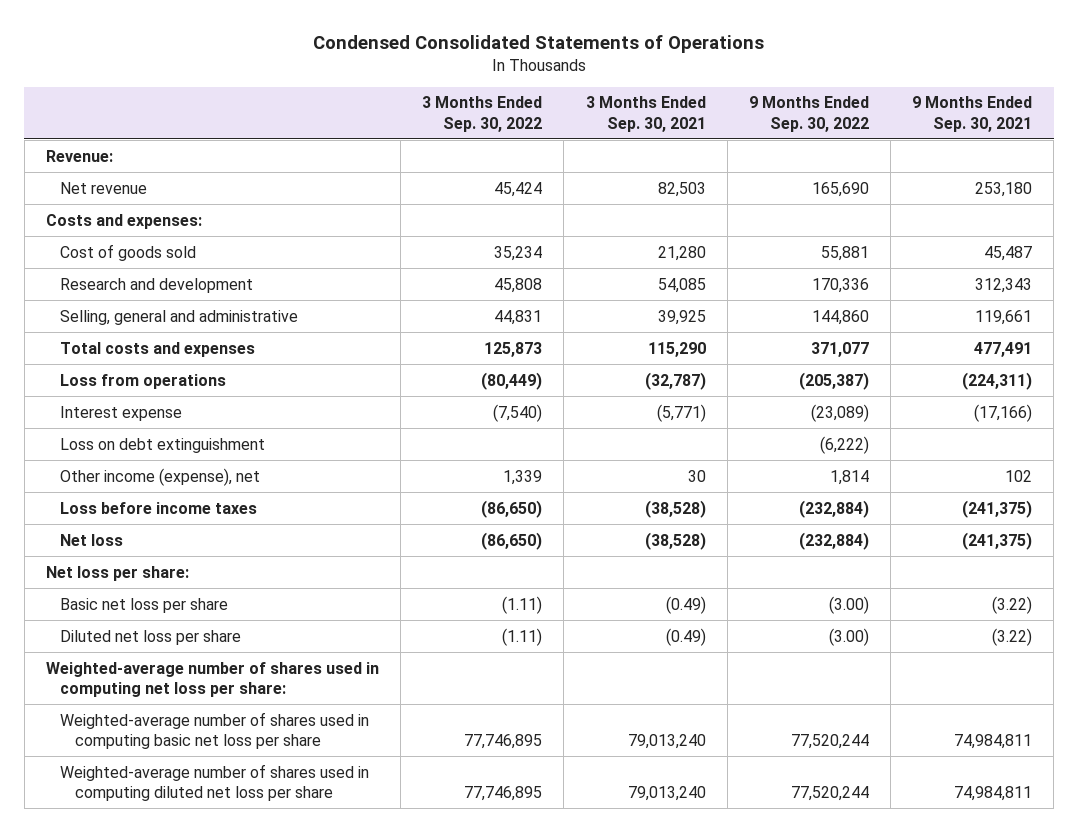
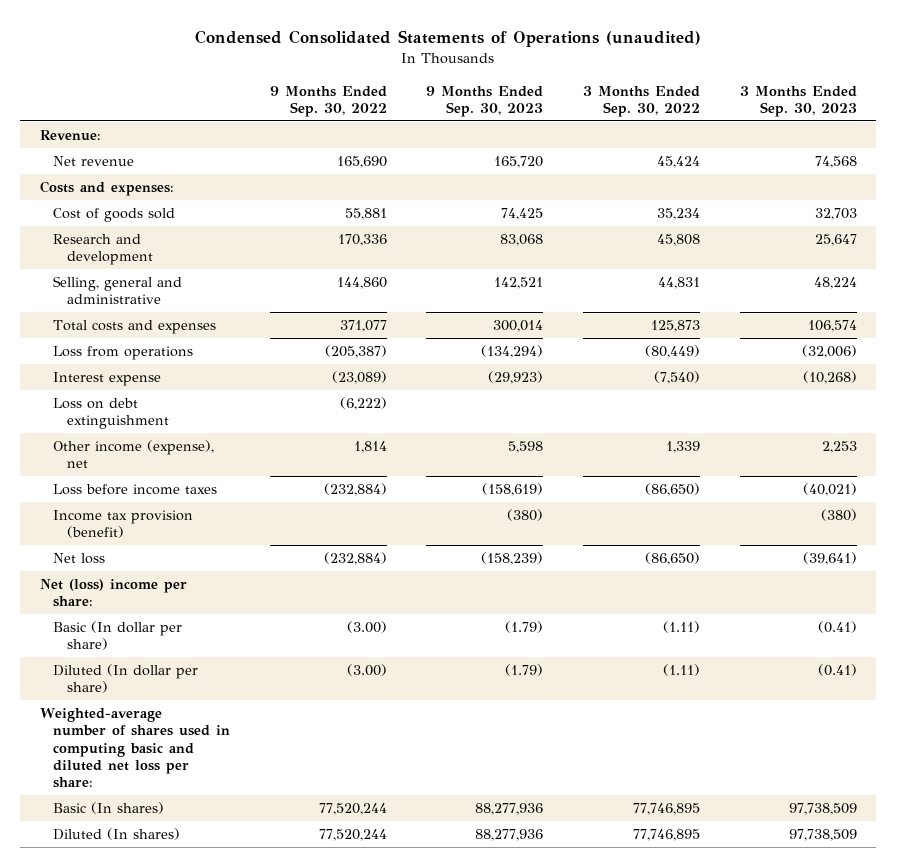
[313,34,765,53] Condensed Consolidated Statements of Operations -> [195,29,702,47] Condensed Consolidated Statements of Operations (unaudited)
[585,96,706,132] 3 Months Ended Sep. 30, 2021 -> none
[912,96,1033,132] 9 Months Ended Sep. 30, 2021 -> none
none -> [426,85,544,117] 9 Months Ended Sep. 30, 2023
none -> [739,85,857,117] 3 Months Ended Sep. 30, 2023
none -> [53,510,194,539] Income tax provision (benefit)
[45,565,189,581] Net loss per share: -> [39,579,187,608] Net (loss) income per share:
[60,597,229,613] Basic net loss per share -> [53,621,183,651] Basic (In dollar per share)
[60,629,242,645] Diluted net loss per share -> [53,664,199,694] Diluted (In dollar per share)
[45,661,379,697] Weighted-average number of shares used in computing net loss per share: -> [39,708,231,789] Weighted-average number of shares used in computing basic and diluted net loss per share:
[60,711,370,749] Weighted-average number of shares used in computing basic net loss per share -> [53,802,165,815] Basic (In shares)
[60,763,370,801] Weighted-average number of shares used in computing diluted net loss per share -> [53,828,181,841] Diluted (In shares)

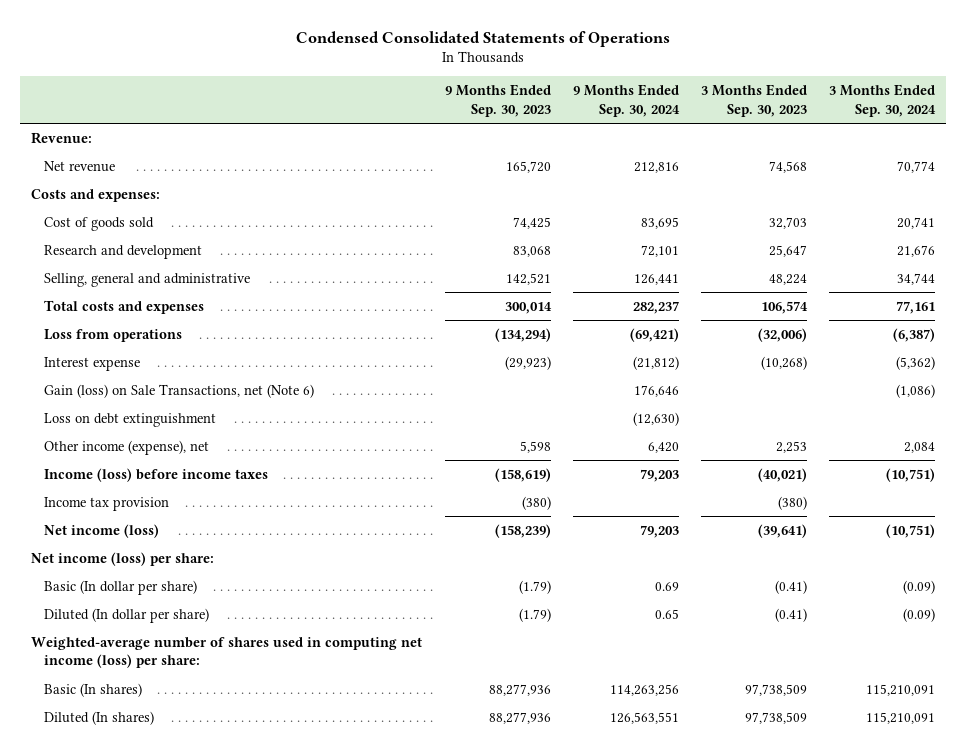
[195,29,702,47] Condensed Consolidated Statements of Operations (unaudited) -> [296,30,671,47] Condensed Consolidated Statements of Operations
[269,85,387,117] 9 Months Ended Sep. 30, 2022 -> none
[583,85,701,117] 3 Months Ended Sep. 30, 2022 -> none
none -> [572,84,680,117] 9 Months Ended Sep. 30, 2024
none -> [829,84,937,117] 3 Months Ended Sep. 30, 2024
none -> [44,383,315,398] Gain (loss) on Sale Transactions, net (Note 6)
[53,484,218,496] Loss before income taxes -> [44,467,269,482] Income (loss) before income taxes
[53,510,194,539] Income tax provision (benefit) -> [44,496,170,511] Income tax provision
[53,553,106,565] Net loss -> [44,523,160,538] Net income (loss)
[39,579,187,608] Net (loss) income per share: -> [31,551,215,566] Net income (loss) per share:
[39,708,231,789] Weighted-average number of shares used in computing basic and diluted net loss per share: -> [31,636,423,669] Weighted-average number of shares used in computing net income (loss) per share:

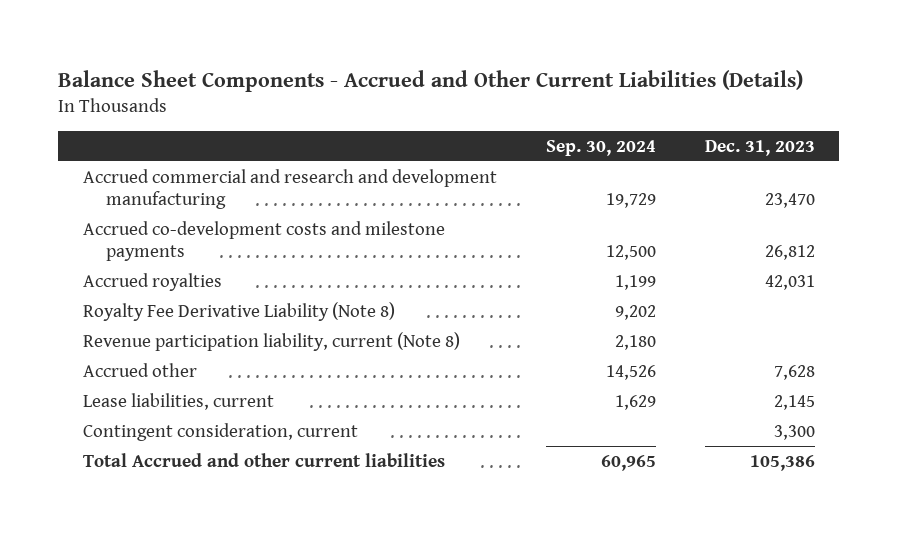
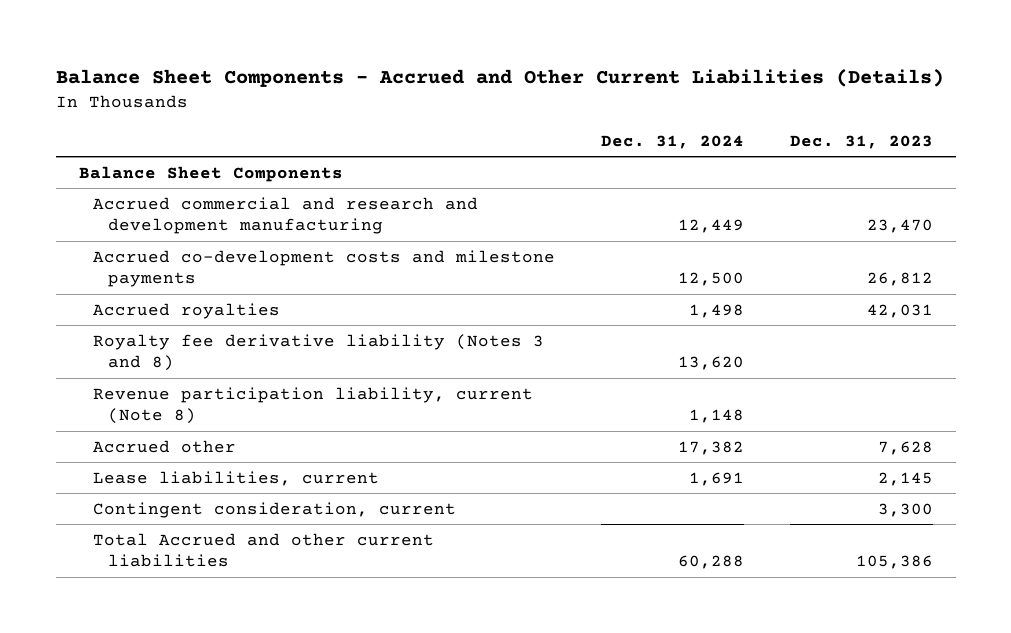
[545,139,656,156] Sep. 30, 2024 -> none
none -> [601,134,745,149] Dec. 31, 2024
none -> [78,165,343,182] Balance Sheet Components
[82,301,395,321] Royalty Fee Derivative Liability (Note 8) -> [93,333,545,372] Royalty fee derivative liability (Notes 3 and 8)

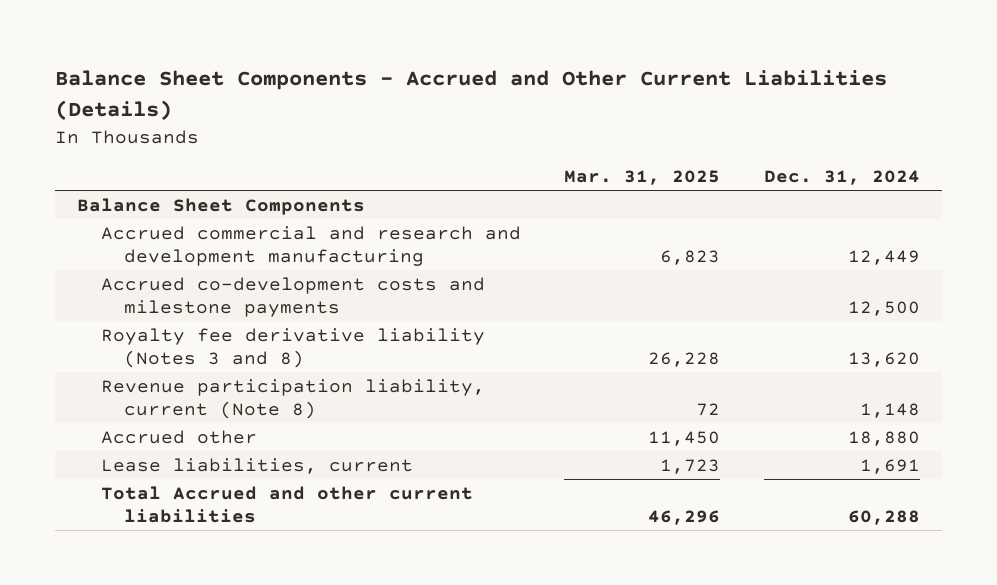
[789,134,933,149] Dec. 31, 2023 -> none
none -> [564,169,721,185] Mar. 31, 2025
[93,302,281,319] Accrued royalties -> none
[678,440,745,455] 17,382 -> [847,430,920,446] 18,880
[93,501,457,518] Contingent consideration, current -> none

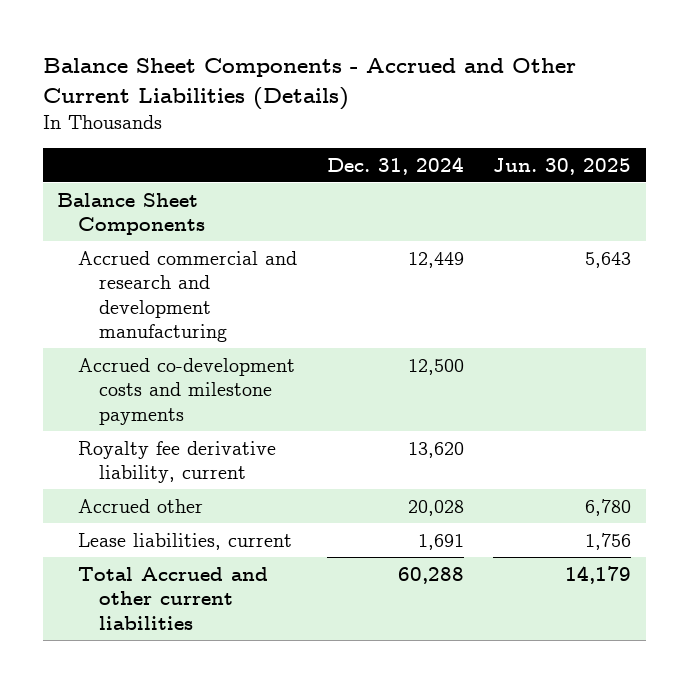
[564,169,721,185] Mar. 31, 2025 -> none
none -> [493,157,632,175] Jun. 30, 2025
[100,378,485,420] Revenue participation liability, current (Note 8) -> none
[100,327,485,369] Royalty fee derivative liability (Notes 3 and 8) -> [78,440,277,484] Royalty fee derivative liability, current
[847,430,920,446] 18,880 -> [407,499,464,516] 20,028

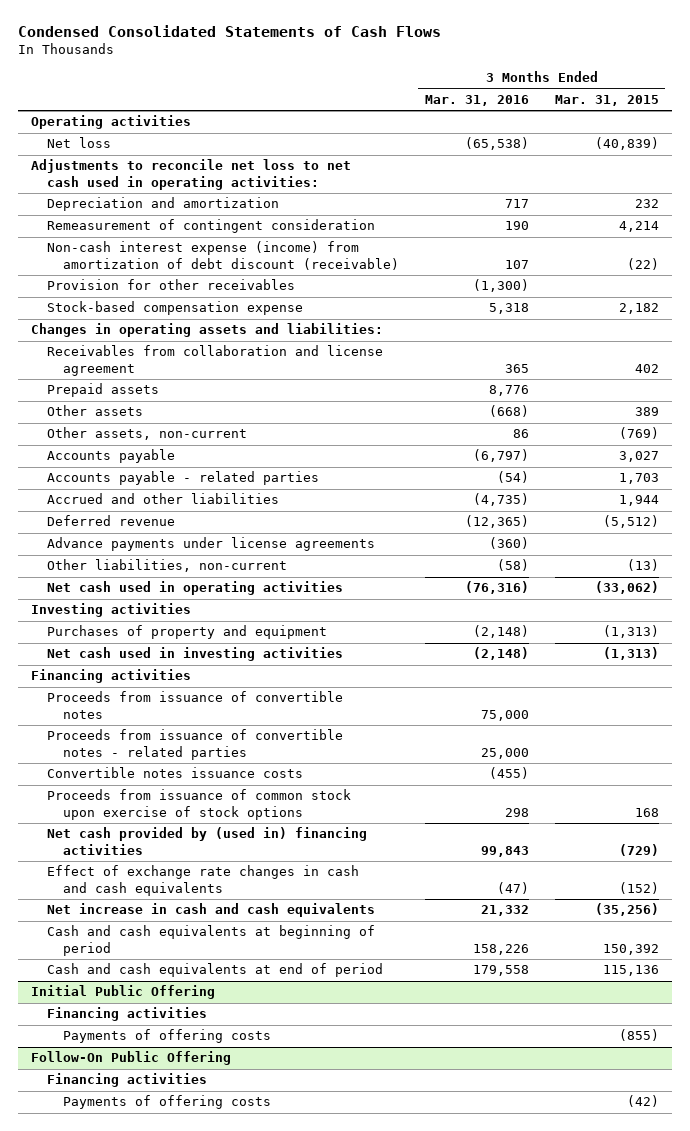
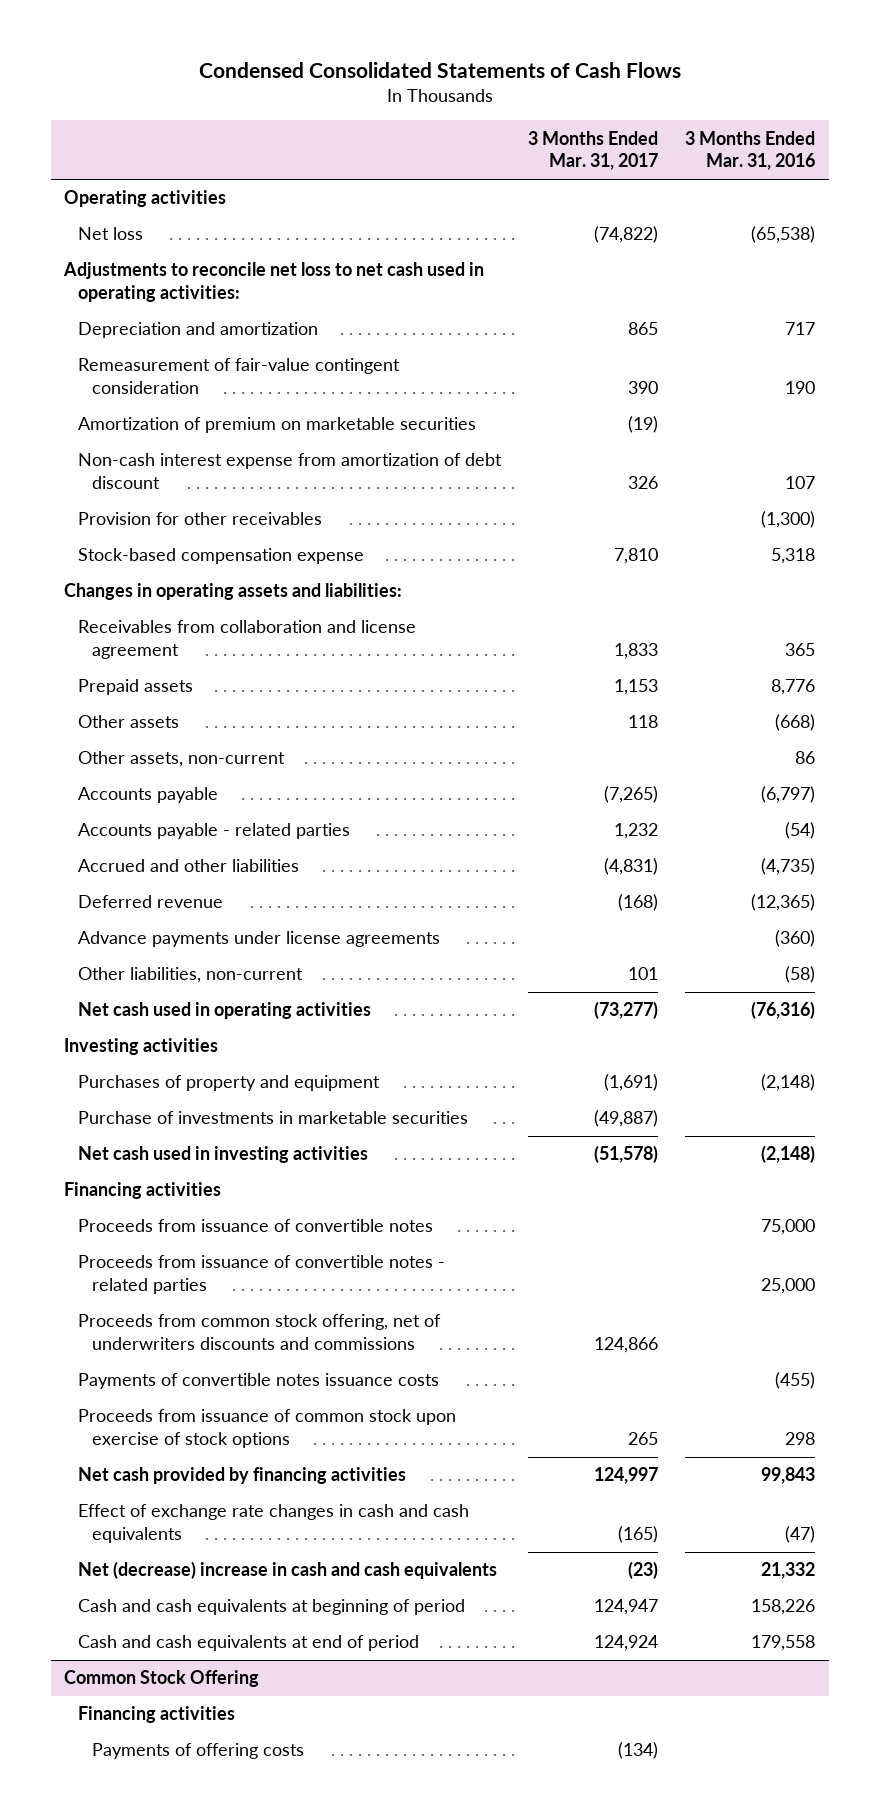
[554,94,659,106] Mar. 31, 2015 -> none
none -> [528,130,659,171] 3 Months Ended Mar. 31, 2017
[46,219,375,234] Remeasurement of contingent consideration -> [78,358,401,395] Remeasurement of fair-value contingent consideration
none -> [78,417,477,434] Amortization of premium on marketable securities
[46,241,400,270] Non-cash interest expense (income) from amortization of debt discount (receivable) -> [78,453,503,490] Non-cash interest expense from amortization of debt discount
none -> [78,1111,469,1125] Purchase of investments in marketable securities
none -> [78,1314,442,1351] Proceeds from common stock offering, net of underwriters discounts and commissions
[46,767,303,779] Convertible notes issuance costs -> [78,1373,440,1390] Payments of convertible notes issuance costs
[46,827,367,855] Net cash provided by (used in) financing activities -> [78,1467,407,1485] Net cash provided by financing activities
[46,903,375,918] Net increase in cash and cash equivalents -> [78,1561,498,1580] Net (decrease) increase in cash and cash equivalents
[30,985,215,1000] Initial Public Offering -> none
[46,1007,207,1022] Financing activities -> none
[63,1029,272,1044] Payments of offering costs -> none
[30,1051,231,1066] Follow-On Public Offering -> none
none -> [64,1670,260,1688] Common Stock Offering

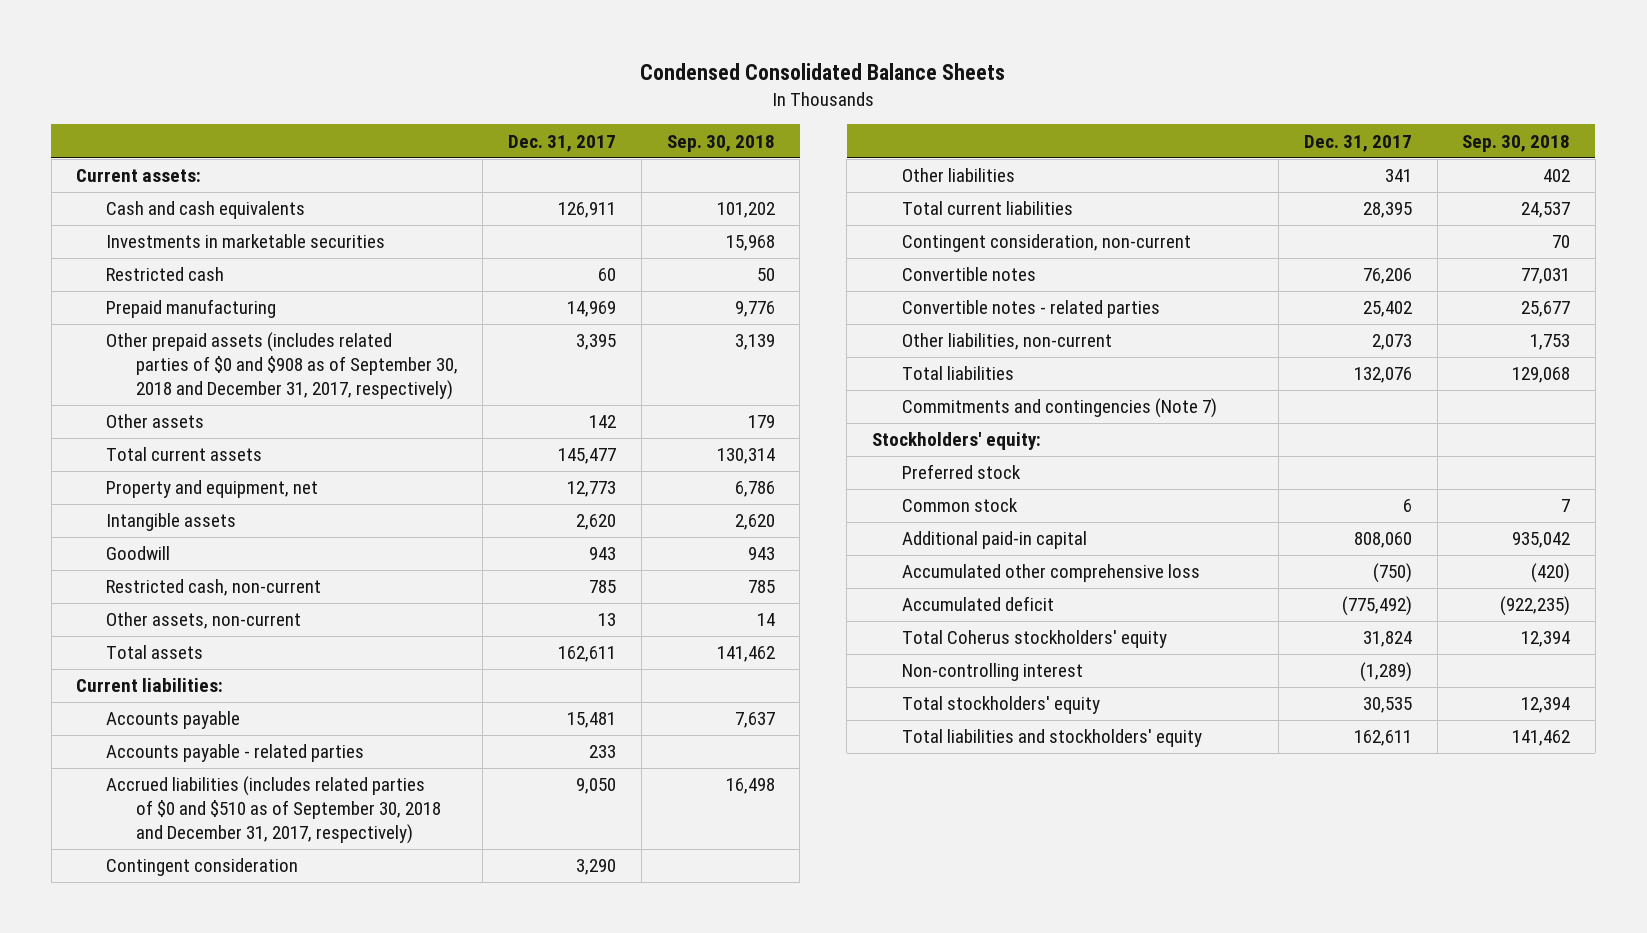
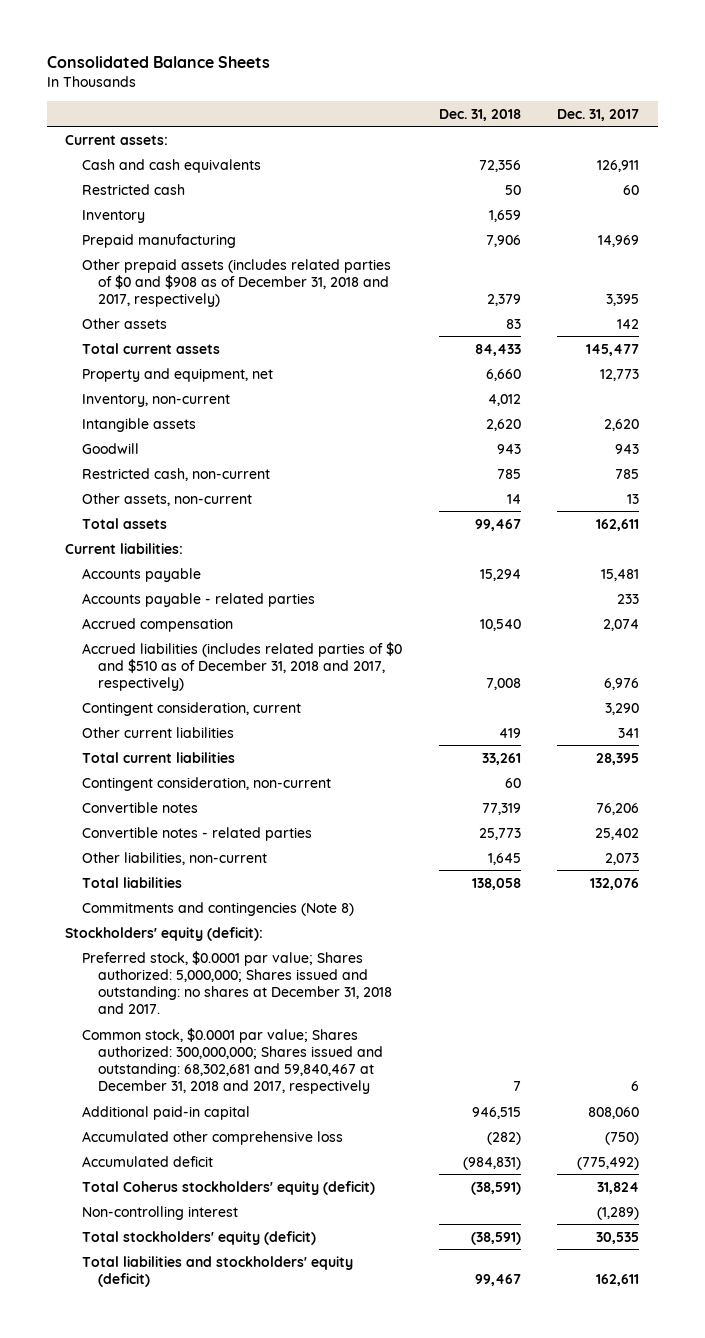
[640,63,1006,81] Condensed Consolidated Balance Sheets -> [46,56,270,69] Consolidated Balance Sheets
[666,134,775,152] Sep. 30, 2018 -> none
none -> [438,108,521,121] Dec. 31, 2018
[105,234,385,249] Investments in marketable securities -> none
none -> [81,209,145,223] Inventory
[105,332,458,401] Other prepaid assets (includes related parties of $0 and $908 as of September 30, 2018 and December 31, 2017, respectively) -> [81,258,391,307] Other prepaid assets (includes related parties of $0 and $908 as of December 31, 2018 and 2017, respectively)
none -> [81,393,230,407] Inventory, non-current
none -> [81,617,233,632] Accrued compensation
[105,776,441,845] Accrued liabilities (includes related parties of $0 and $510 as of September 30, 2018 and December 31, 2017, respectively) -> [81,641,402,691] Accrued liabilities (includes related parties of $0 and $510 as of December 31, 2018 and 2017, respectively)
[576,778,617,795] 9,050 -> [604,677,640,690] 6,976
[105,858,298,877] Contingent consideration -> [81,701,301,716] Contingent consideration, current
[901,168,1015,183] Other liabilities -> [81,726,234,738] Other current liabilities
[901,398,1217,419] Commitments and contingencies (Note 7) -> [81,901,354,916] Commitments and contingencies (Note 8)
[871,432,1041,451] Stockholders' equity: -> [65,926,264,941] Stockholders' equity (deficit):
[901,464,1021,480] Preferred stock -> [81,950,392,1015] Preferred stock, $0.0001 par value; Shares authorized: 5,000,000; Shares issued and outstanding: no shares at December 31, 2018 and 2017.
[901,498,1018,513] Common stock -> [81,1027,383,1095] Common stock, $0.0001 par value; Shares authorized: 300,000,000; Shares issued and outstanding: 68,302,681 and 59,840,467 at December 31, 2018 and 2017, respectively
[901,630,1167,649] Total Coherus stockholders' equity -> [81,1180,375,1195] Total Coherus stockholders' equity (deficit)
[901,696,1100,715] Total stockholders' equity -> [81,1230,316,1245] Total stockholders' equity (deficit)
[901,729,1202,748] Total liabilities and stockholders' equity -> [81,1255,353,1287] Total liabilities and stockholders' equity (deficit)

